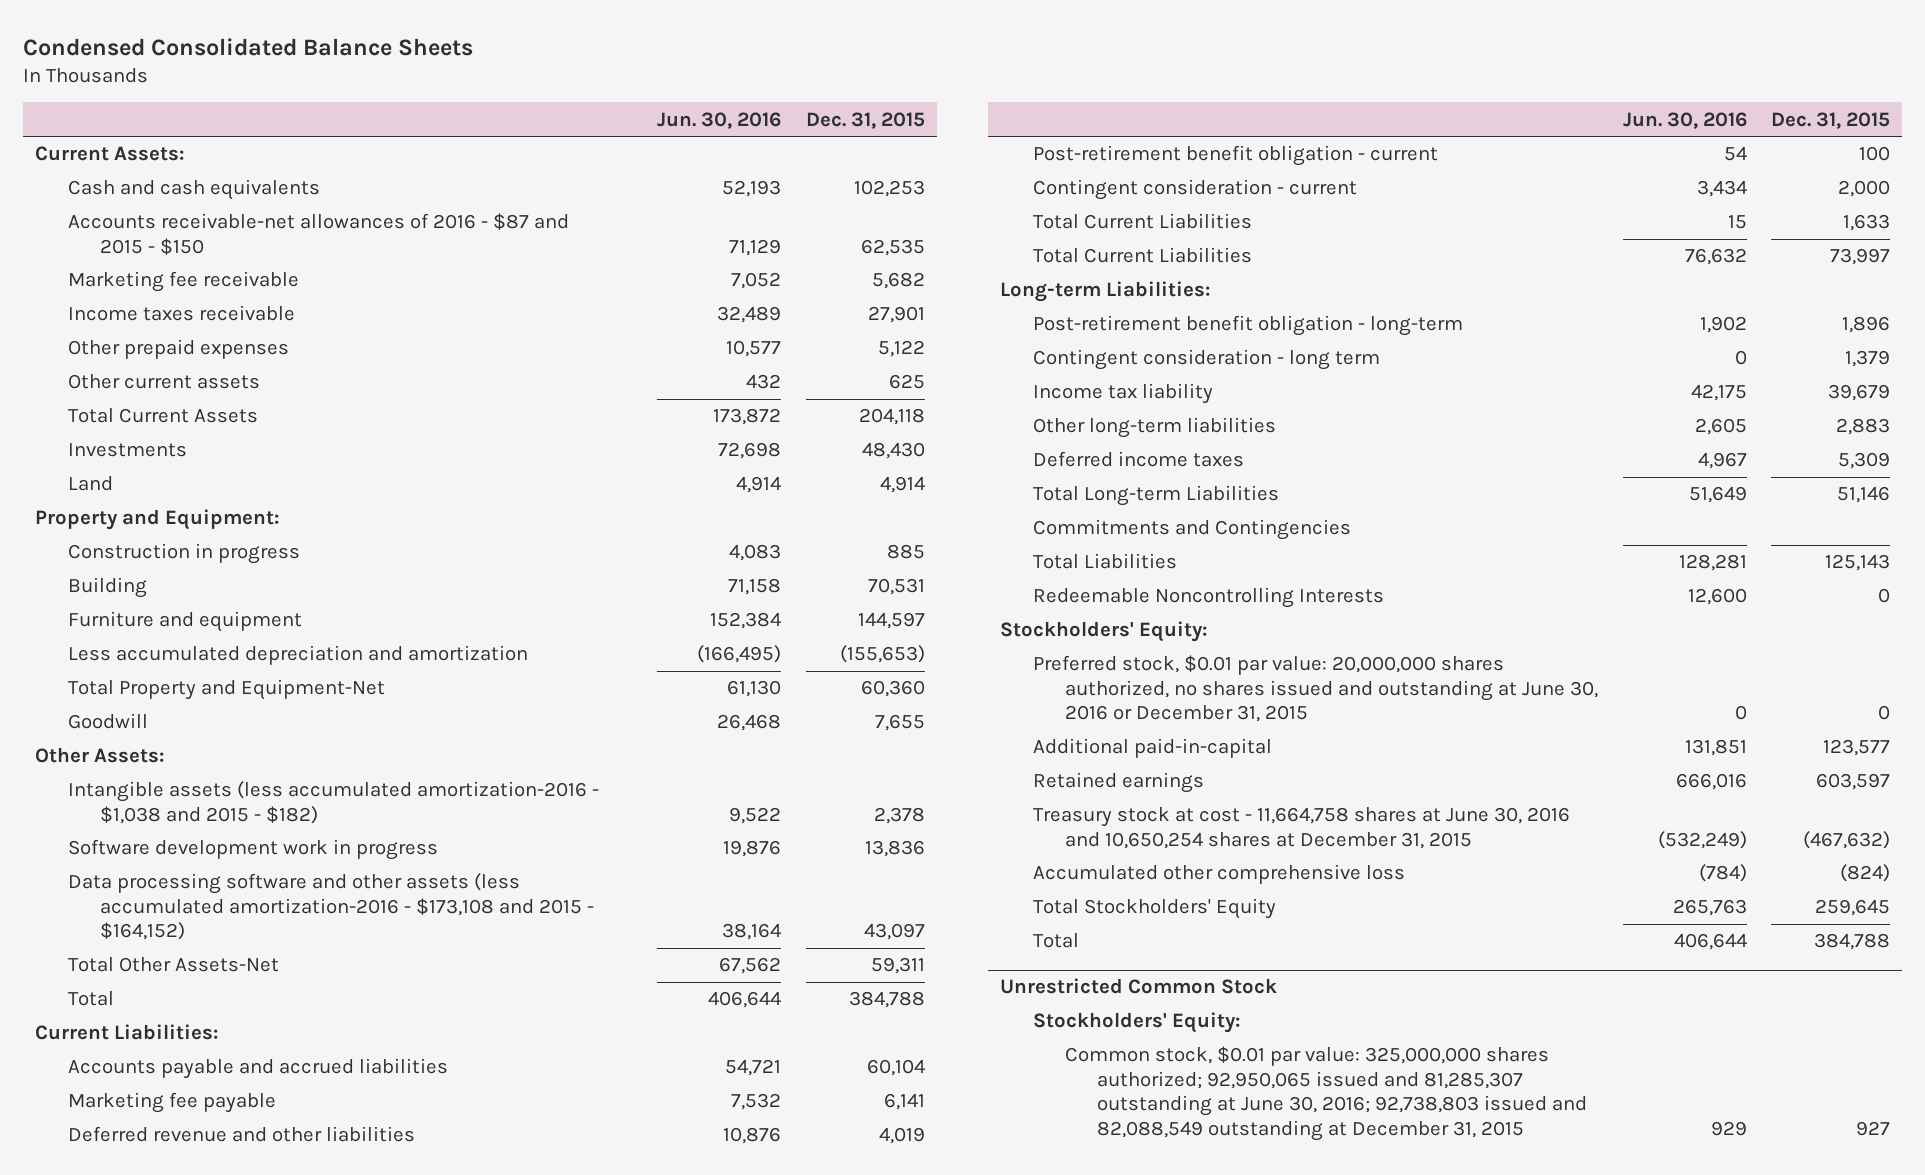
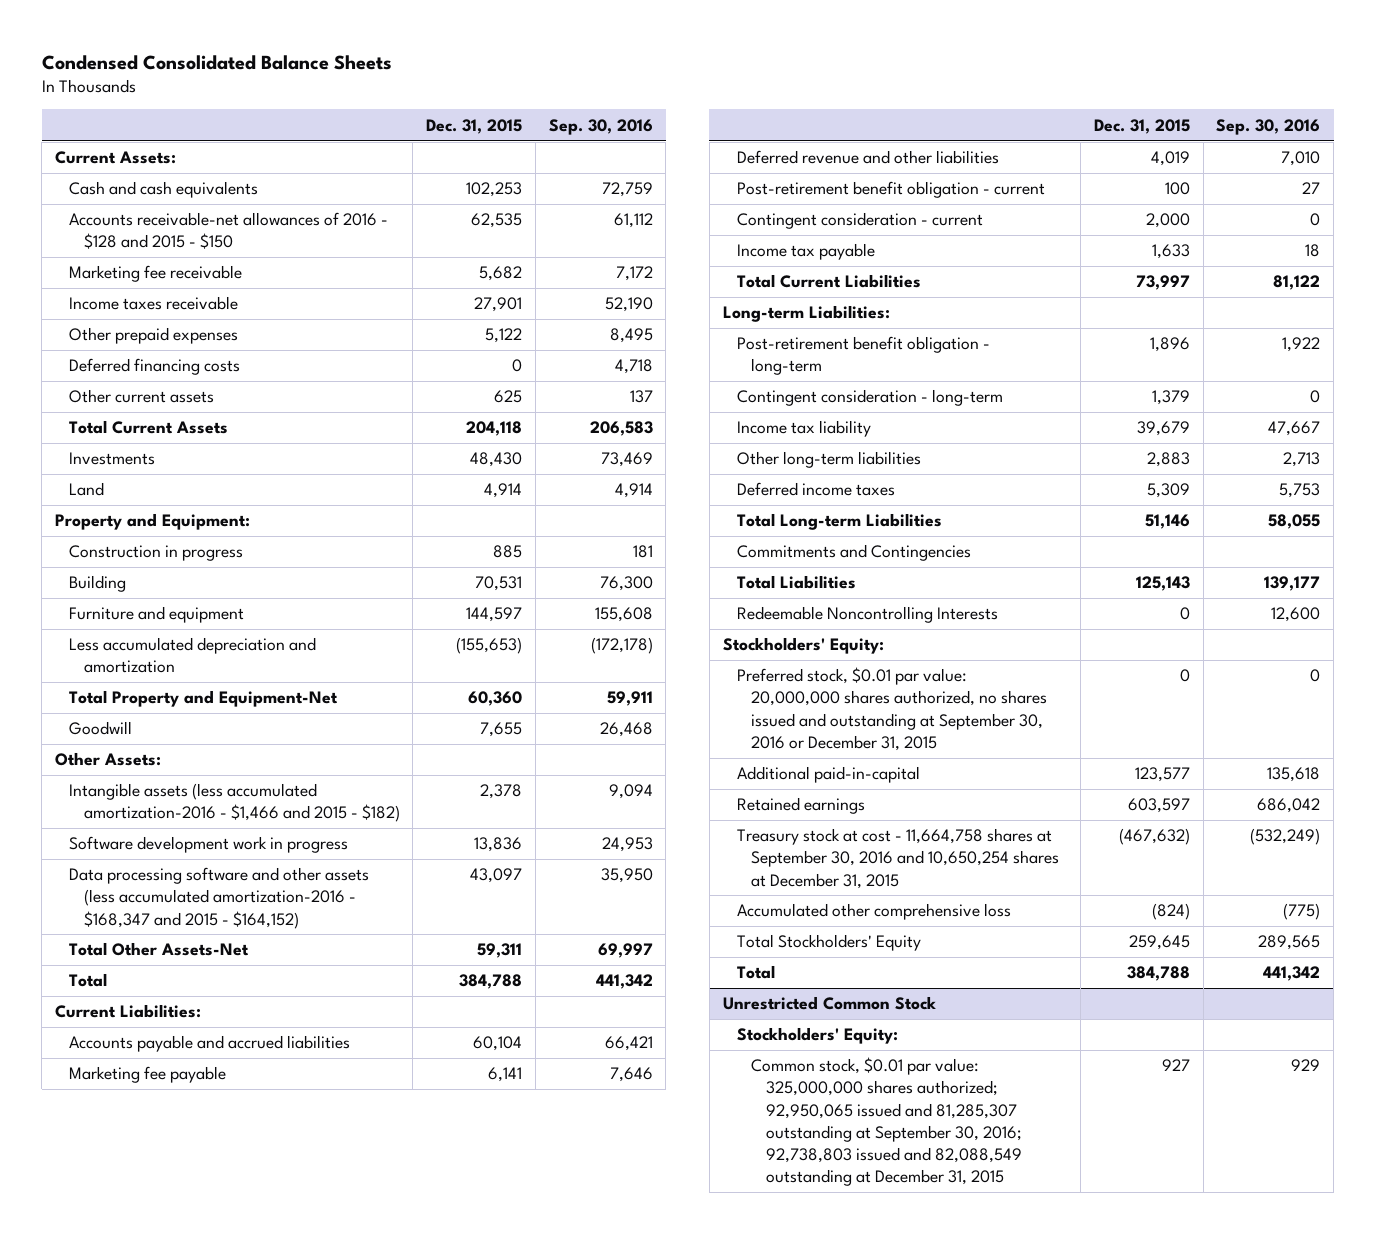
[657,111,782,129] Jun. 30, 2016 -> none
none -> [548,118,653,135] Sep. 30, 2016
[67,213,569,255] Accounts receivable-net allowances of 2016 - $87 and 2015 - $150 -> [69,212,389,250] Accounts receivable-net allowances of 2016 - $128 and 2015 - $150
none -> [69,358,241,376] Deferred financing costs
[67,781,599,824] Intangible assets (less accumulated amortization-2016 - $1,038 and 2015 - $182) -> [69,783,400,823] Intangible assets (less accumulated amortization-2016 - $1,466 and 2015 - $182)
[67,873,594,941] Data processing software and other assets (less accumulated amortization-2016 - $173,108 and 2015 - $164,152) -> [69,867,370,929] Data processing software and other assets (less accumulated amortization-2016 - $168,347 and 2015 - $164,152)
[1032,213,1252,230] Total Current Liabilities -> [737,243,876,261] Income tax payable
[1032,349,1380,371] Contingent consideration - long term -> [737,389,1004,407] Contingent consideration - long-term
[1032,655,1598,723] Preferred stock, $0.01 par value: 20,000,000 shares authorized, no shares issued and outstanding at June 30, 2016 or December 31, 2015 -> [737,667,1048,751] Preferred stock, $0.01 par value: 20,000,000 shares authorized, no shares issued and outstanding at September 30, 2016 or December 31, 2015
[1032,807,1570,849] Treasury stock at cost - 11,664,758 shares at June 30, 2016 and 10,650,254 shares at December 31, 2015 -> [737,828,1060,889] Treasury stock at cost - 11,664,758 shares at September 30, 2016 and 10,650,254 shares at December 31, 2015
[1064,1046,1588,1141] Common stock, $0.01 par value: 325,000,000 shares authorized; 92,950,065 issued and 81,285,307 outstanding at June 30, 2016; 92,738,803 issued and 82,088,549 outstanding at December 31, 2015 -> [751,1057,1022,1187] Common stock, $0.01 par value: 325,000,000 shares authorized; 92,950,065 issued and 81,285,307 outstanding at September 30, 2016; 92,738,803 issued and 82,088,549 outstanding at December 31, 2015

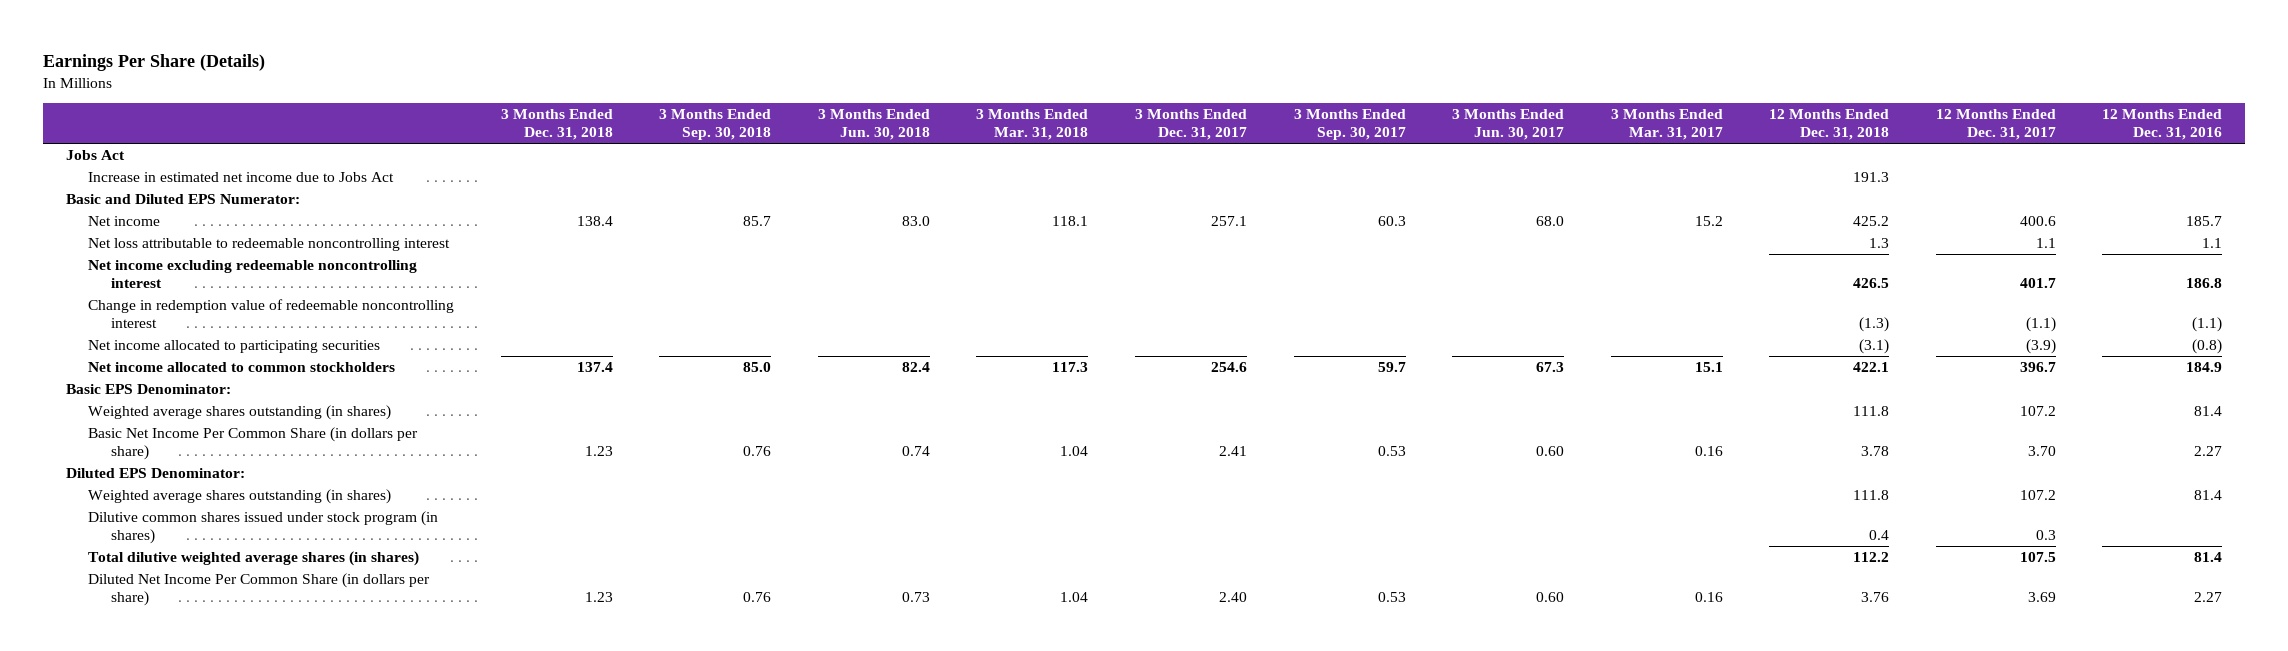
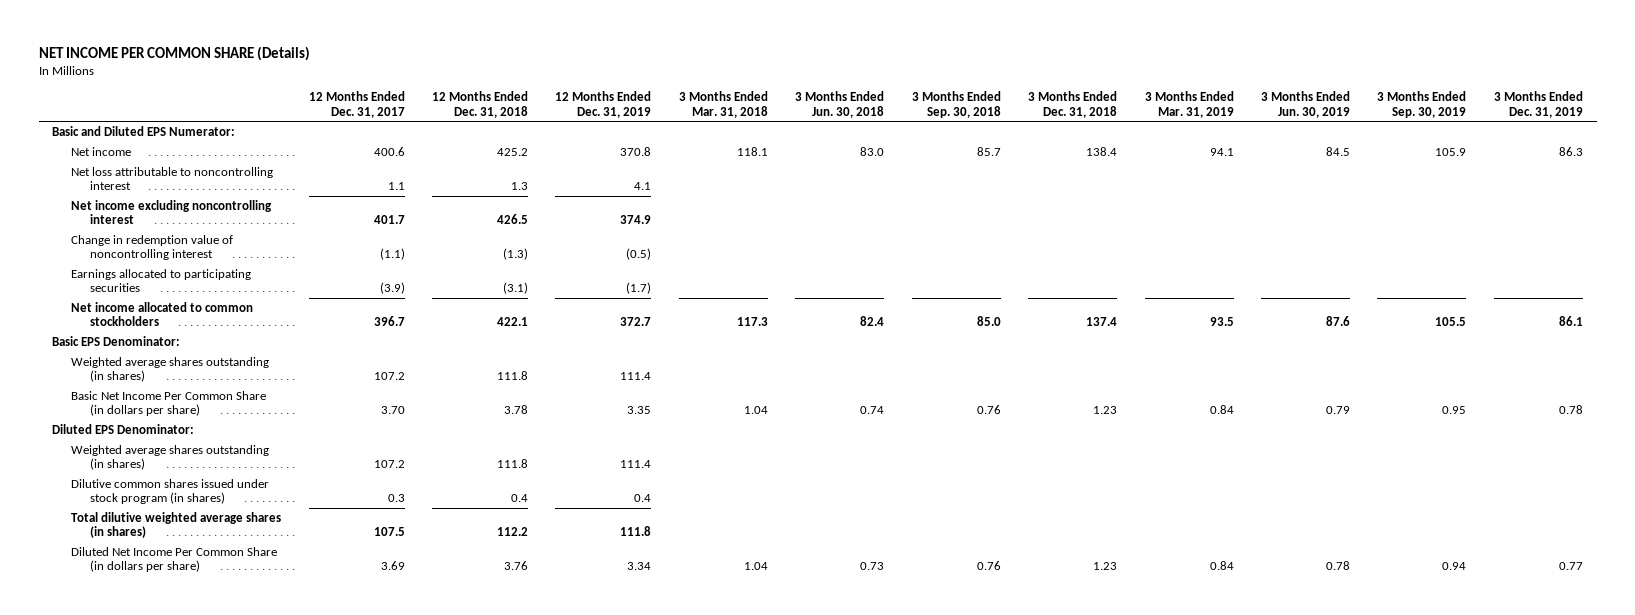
[42,53,265,71] Earnings Per Share (Details) -> [38,46,310,62] NET INCOME PER COMMON SHARE (Details)
[1135,109,1248,141] 3 Months Ended Dec. 31, 2017 -> none
[1293,109,1406,141] 3 Months Ended Sep. 30, 2017 -> none
[1452,109,1565,141] 3 Months Ended Jun. 30, 2017 -> none
[1610,109,1723,141] 3 Months Ended Mar. 31, 2017 -> none
[2102,109,2223,141] 12 Months Ended Dec. 31, 2016 -> none
none -> [555,91,652,118] 12 Months Ended Dec. 31, 2019
none -> [1144,91,1234,118] 3 Months Ended Mar. 31, 2019
none -> [1261,91,1351,118] 3 Months Ended Jun. 30, 2019
none -> [1377,91,1467,118] 3 Months Ended Sep. 30, 2019
none -> [1493,91,1583,118] 3 Months Ended Dec. 31, 2019
[65,150,125,161] Jobs Act -> none
[88,172,395,183] Increase in estimated net income due to Jobs Act -> none
[88,238,451,252] Net loss attributable to redeemable noncontrolling interest -> [71,166,274,191] Net loss attributable to noncontrolling interest
[88,260,418,289] Net income excluding redeemable noncontrolling interest -> [71,199,273,225] Net income excluding noncontrolling interest
[88,299,455,329] Change in redemption value of redeemable noncontrolling interest -> [71,234,234,261] Change in redemption value of noncontrolling interest
[88,340,381,354] Net income allocated to participating securities -> [71,268,252,293] Earnings allocated to participating securities

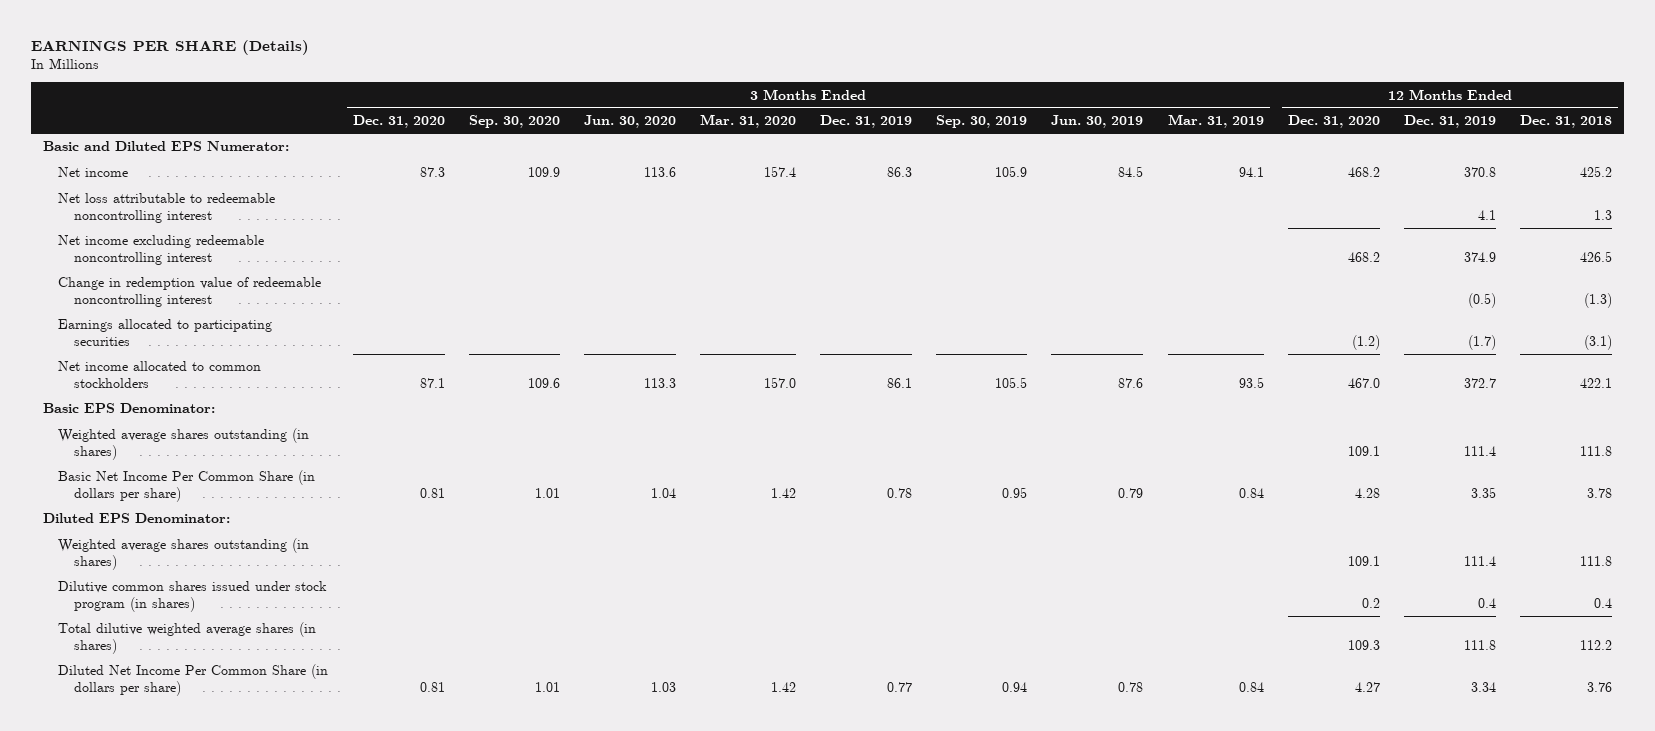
[38,46,310,62] NET INCOME PER COMMON SHARE (Details) -> [30,40,309,56] EARNINGS PER SHARE (Details)
[308,91,405,118] 12 Months Ended Dec. 31, 2017 -> none
[678,91,768,118] 3 Months Ended Mar. 31, 2018 -> none
[795,91,885,118] 3 Months Ended Jun. 30, 2018 -> none
[911,91,1001,118] 3 Months Ended Sep. 30, 2018 -> none
[1028,91,1118,118] 3 Months Ended Dec. 31, 2018 -> none
none -> [352,115,445,129] Dec. 31, 2020
none -> [468,115,560,129] Sep. 30, 2020
none -> [583,115,676,129] Jun. 30, 2020
none -> [700,114,797,129] Mar. 31, 2020
none -> [1287,115,1380,129] Dec. 31, 2020
[71,166,274,191] Net loss attributable to noncontrolling interest -> [58,193,276,224] Net loss attributable to redeemable noncontrolling interest
[71,199,273,225] Net income excluding noncontrolling interest -> [58,235,265,266] Net income excluding redeemable noncontrolling interest
[71,234,234,261] Change in redemption value of noncontrolling interest -> [58,277,322,308] Change in redemption value of redeemable noncontrolling interest

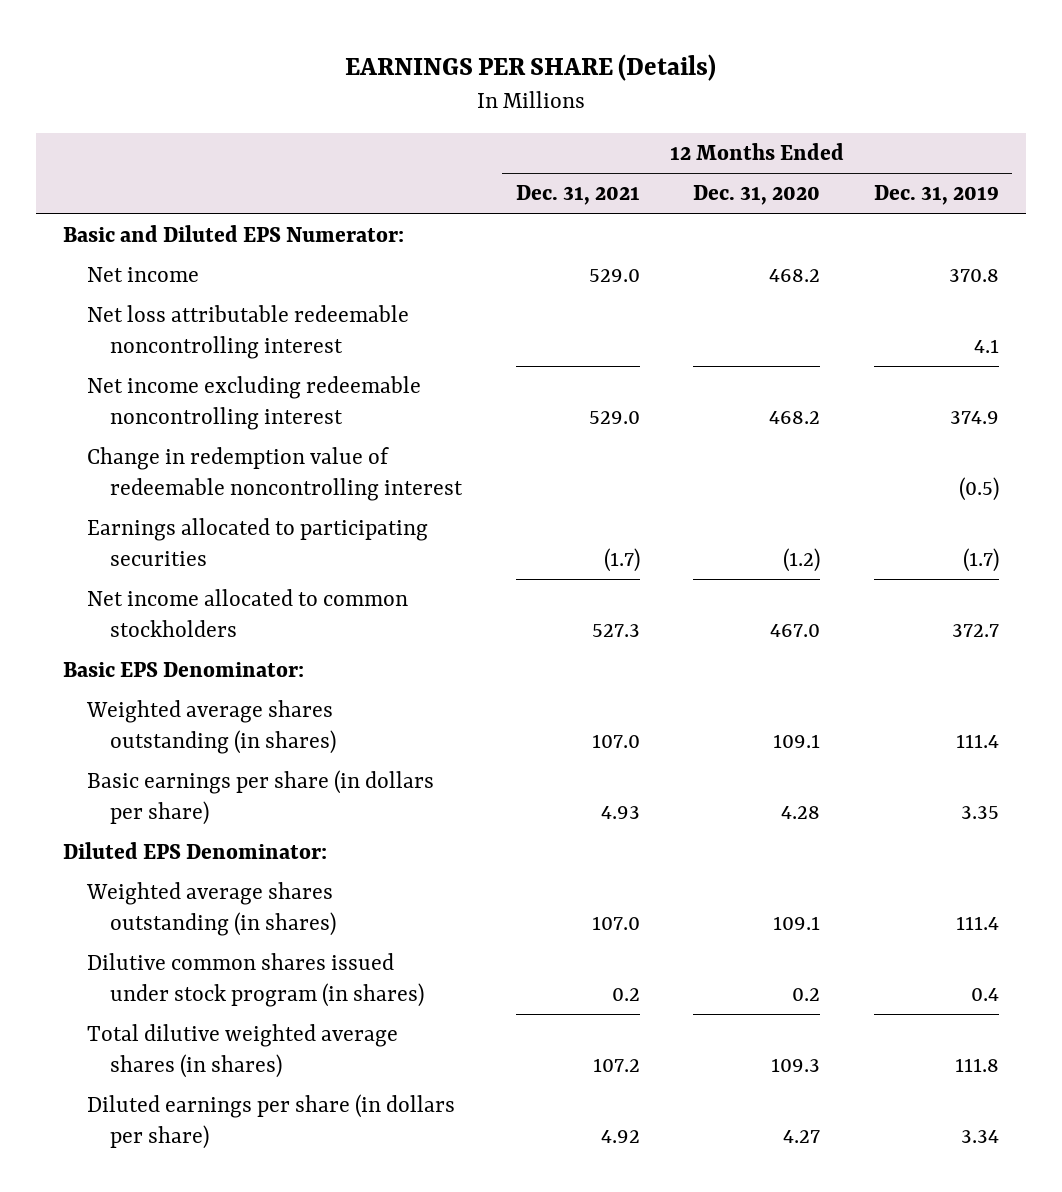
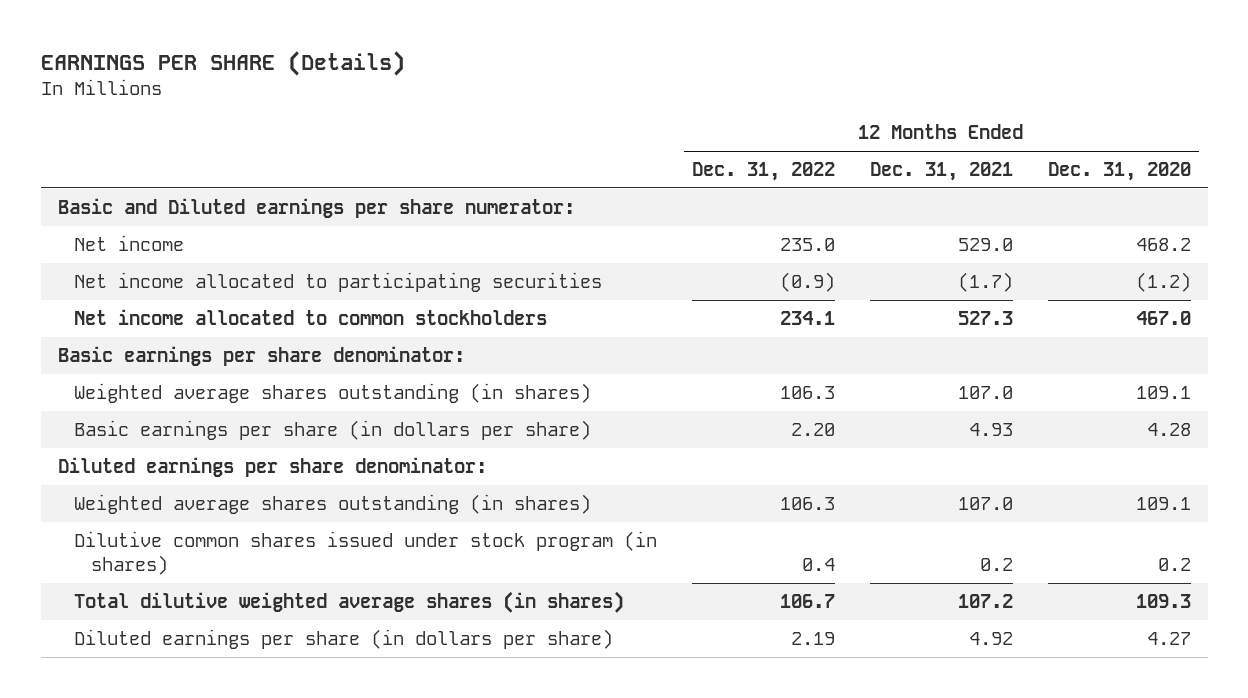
[873,185,999,206] Dec. 31, 2019 -> none
none -> [692,162,836,182] Dec. 31, 2022
[63,225,405,243] Basic and Diluted EPS Numerator: -> [57,198,575,219] Basic and Diluted earnings per share numerator:
[86,305,409,359] Net loss attributable redeemable noncontrolling interest -> none
[86,376,421,430] Net income excluding redeemable noncontrolling interest -> none
[86,447,464,501] Change in redemption value of redeemable noncontrolling interest -> none
[86,518,428,566] Earnings allocated to participating securities -> [74,272,603,293] Net income allocated to participating securities
[63,662,305,678] Basic EPS Denominator: -> [57,346,465,367] Basic earnings per share denominator:
[63,842,328,860] Diluted EPS Denominator: -> [57,457,487,478] Diluted earnings per share denominator:

